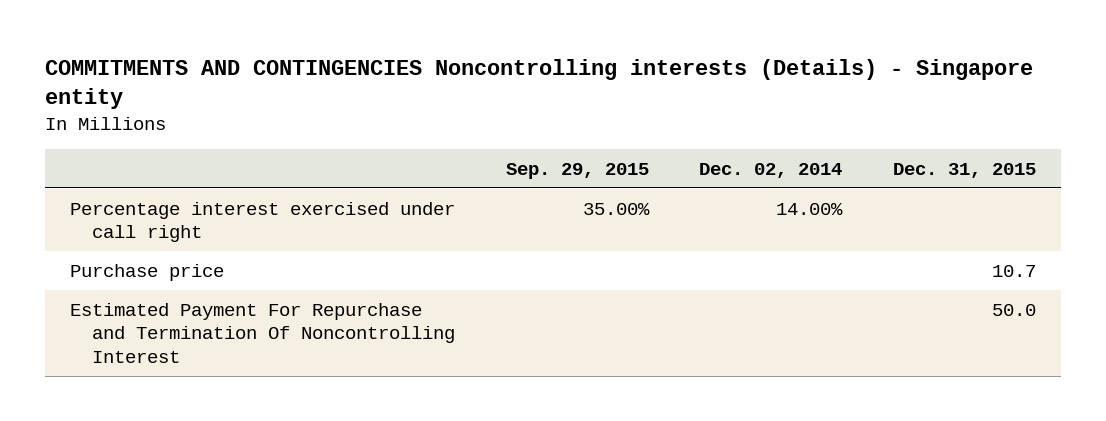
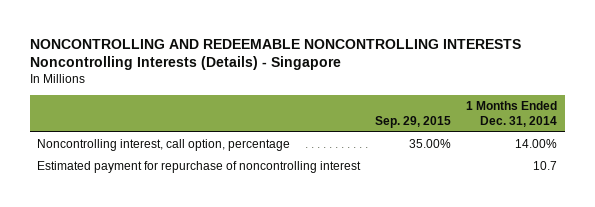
[44,58,1033,110] COMMITMENTS AND CONTINGENCIES Noncontrolling interests (Details) - Singapore entity -> [29,38,521,71] NONCONTROLLING AND REDEEMABLE NONCONTROLLING INTERESTS Noncontrolling Interests (Details) - Singapore
[699,162,843,178] Dec. 02, 2014 -> none
[893,162,1037,178] Dec. 31, 2015 -> none
none -> [466,101,558,128] 1 Months Ended Dec. 31, 2014
[70,302,456,364] Estimated Payment For Repurchase and Termination Of Noncontrolling Interest -> none
[70,201,456,243] Percentage interest exercised under call right -> [37,138,291,151] Noncontrolling interest, call option, percentage
[70,263,225,281] Purchase price -> [37,160,362,173] Estimated payment for repurchase of noncontrolling interest

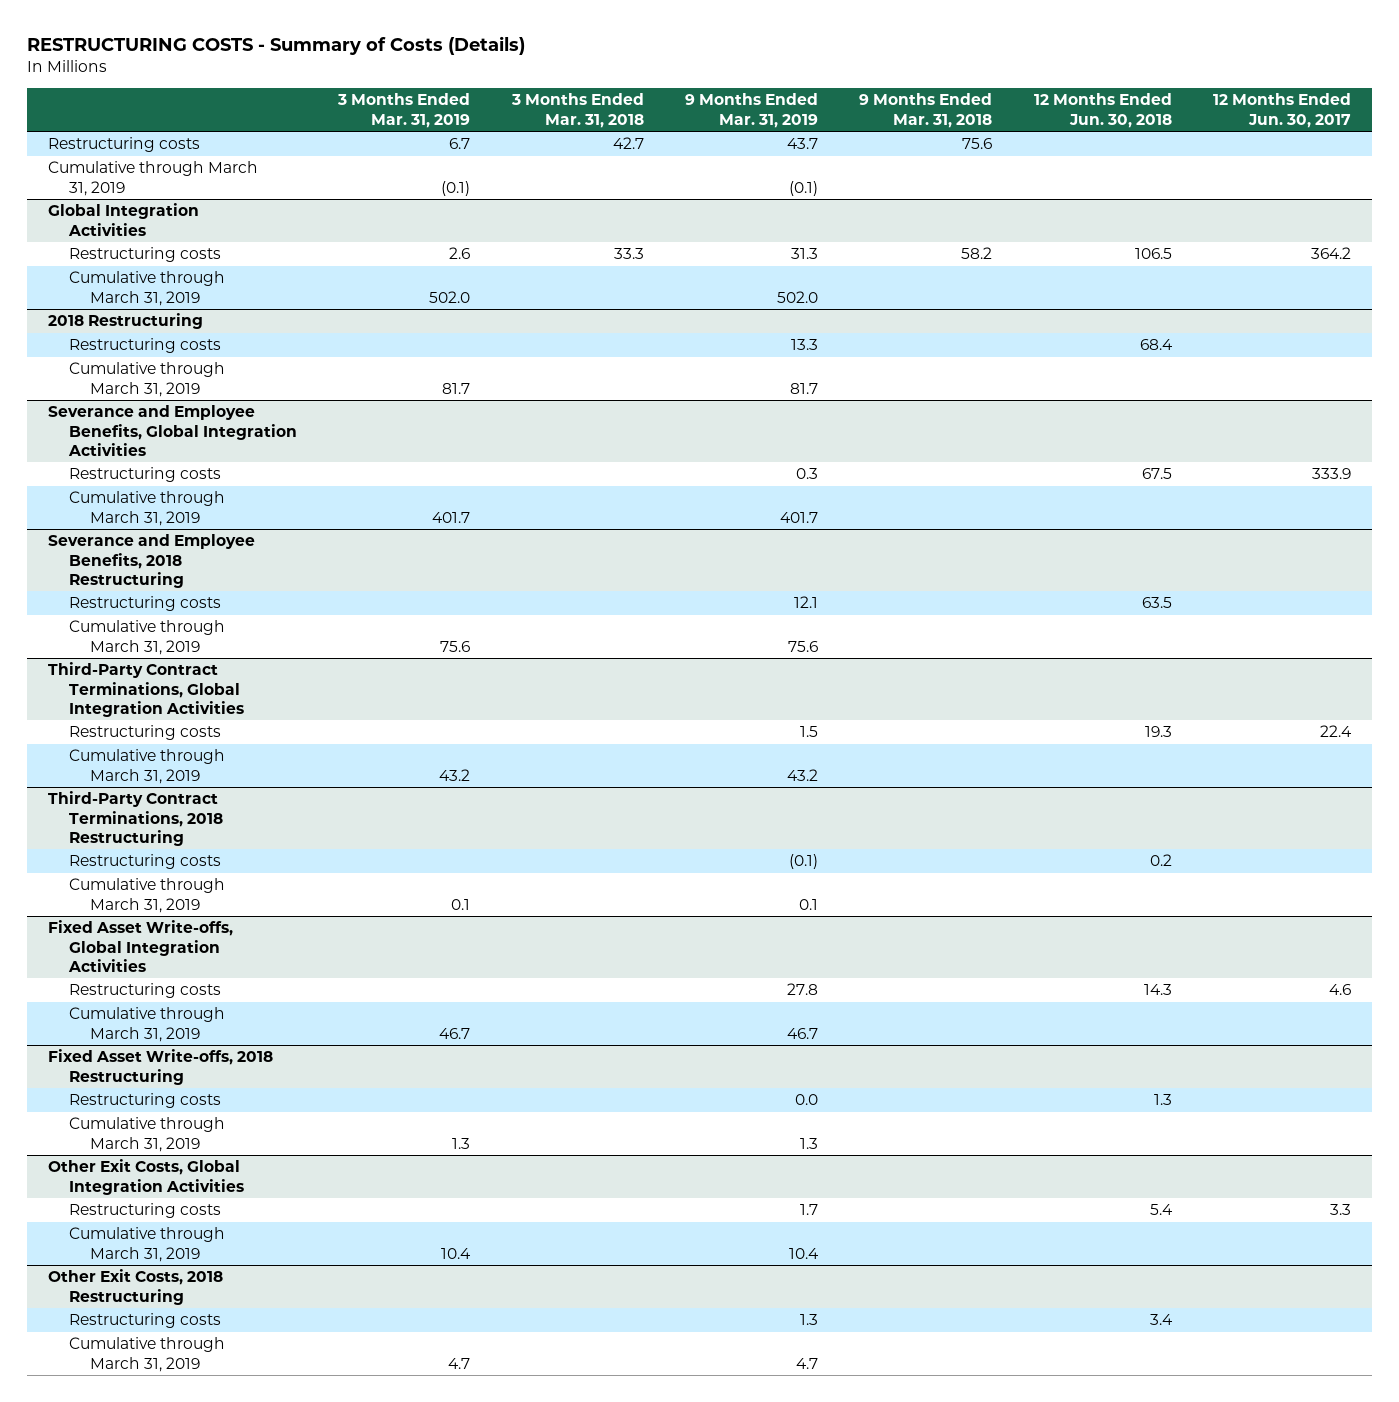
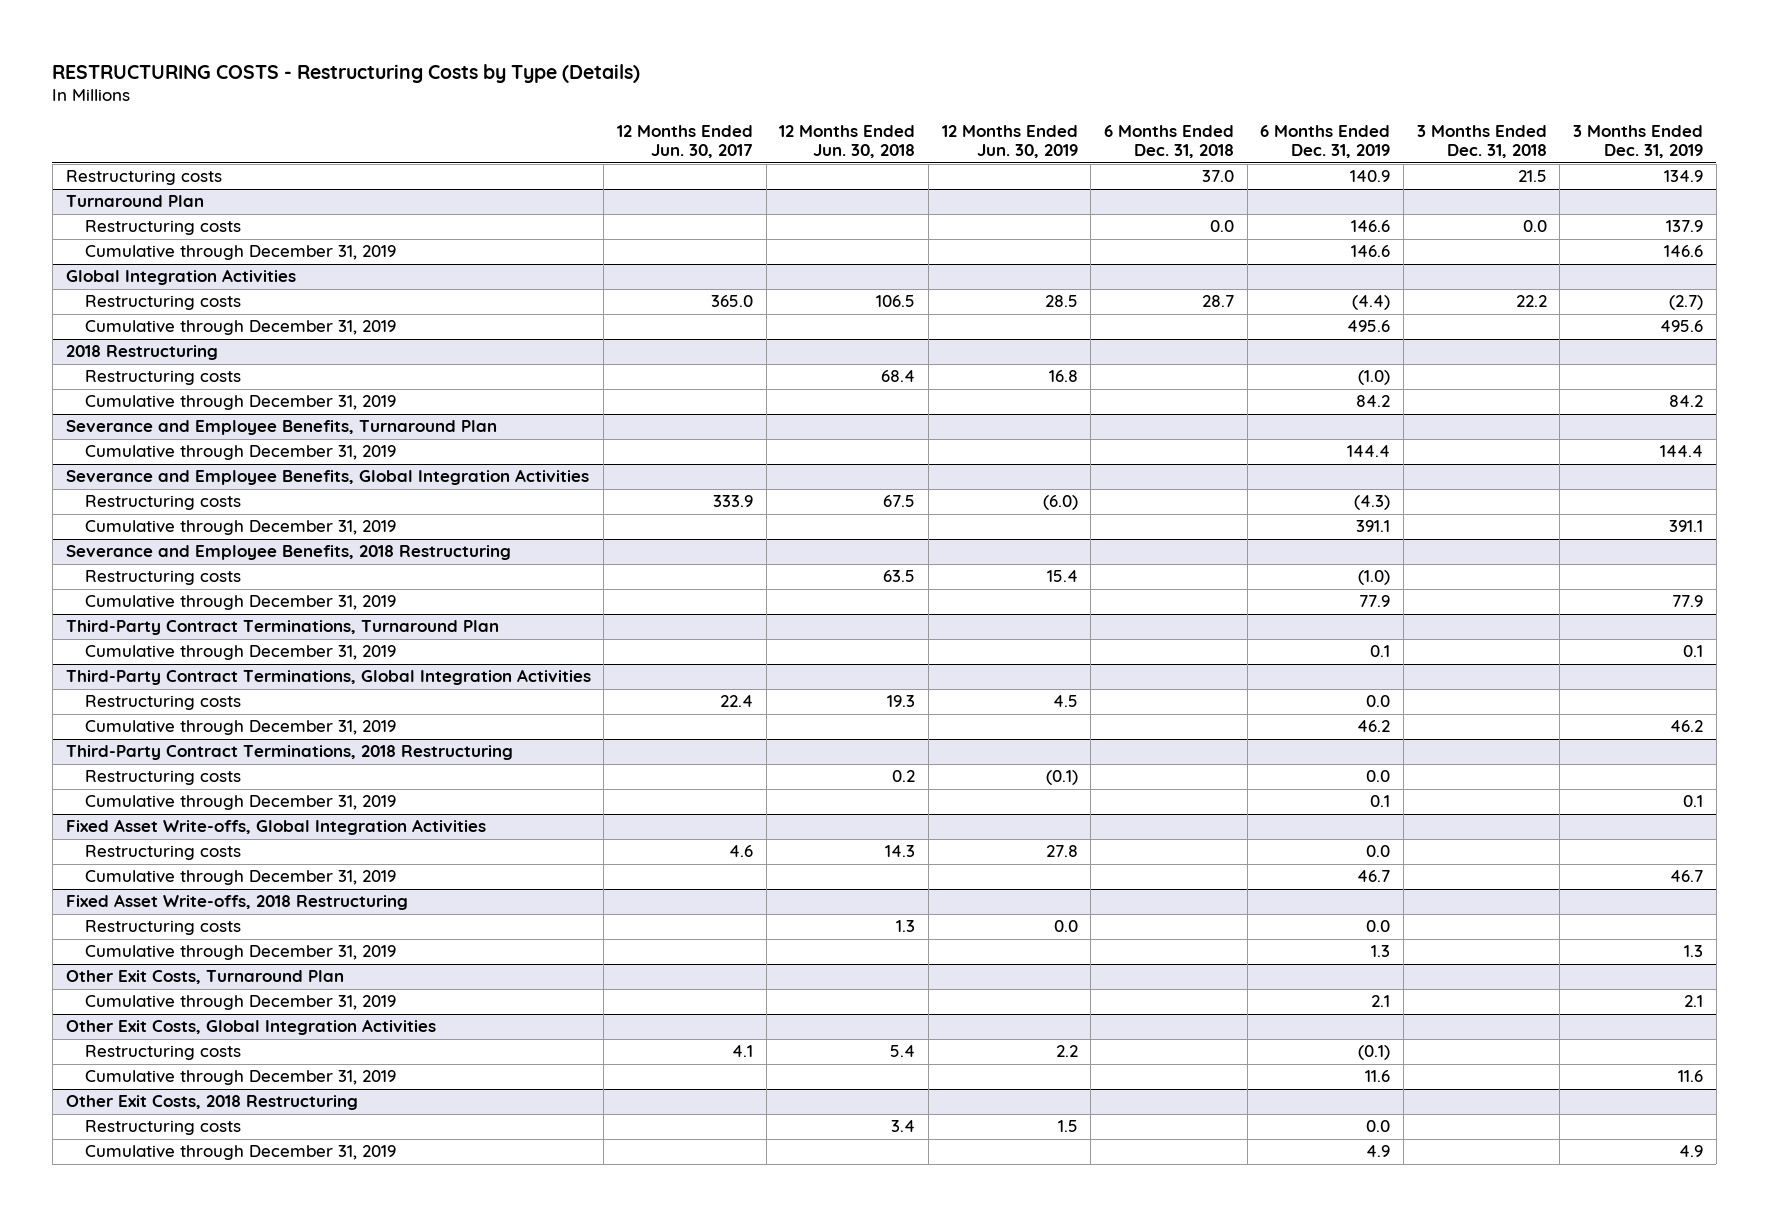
[27,36,526,56] RESTRUCTURING COSTS - Summary of Costs (Details) -> [52,63,641,83] RESTRUCTURING COSTS - Restructuring Costs by Type (Details)
[337,93,471,128] 3 Months Ended Mar. 31, 2019 -> none
[510,93,644,128] 3 Months Ended Mar. 31, 2018 -> none
[685,93,819,128] 9 Months Ended Mar. 31, 2019 -> none
[859,93,993,128] 9 Months Ended Mar. 31, 2018 -> none
none -> [941,124,1078,159] 12 Months Ended Jun. 30, 2019
none -> [1104,124,1235,159] 6 Months Ended Dec. 31, 2018
none -> [1260,124,1391,159] 6 Months Ended Dec. 31, 2019
none -> [1416,124,1547,159] 3 Months Ended Dec. 31, 2018
none -> [1573,124,1704,159] 3 Months Ended Dec. 31, 2019
[47,161,258,196] Cumulative through March 31, 2019 -> none
none -> [65,195,204,208] Turnaround Plan
none -> [85,220,242,236] Restructuring costs
none -> [85,245,397,261] Cumulative through December 31, 2019
[1311,247,1352,260] 364.2 -> [710,295,753,308] 365.0
[68,271,225,306] Cumulative through March 31, 2019 -> [85,320,397,336] Cumulative through December 31, 2019
[68,362,225,397] Cumulative through March 31, 2019 -> [85,395,397,411] Cumulative through December 31, 2019
none -> [65,420,497,436] Severance and Employee Benefits, Turnaround Plan
none -> [85,445,397,461] Cumulative through December 31, 2019
[68,491,225,526] Cumulative through March 31, 2019 -> [85,520,397,536] Cumulative through December 31, 2019
[68,620,225,655] Cumulative through March 31, 2019 -> [85,595,397,611] Cumulative through December 31, 2019
none -> [65,620,499,636] Third-Party Contract Terminations, Turnaround Plan
none -> [85,645,397,661] Cumulative through December 31, 2019
[68,749,225,784] Cumulative through March 31, 2019 -> [85,720,397,736] Cumulative through December 31, 2019
[68,878,225,913] Cumulative through March 31, 2019 -> [85,795,397,811] Cumulative through December 31, 2019
[68,1007,225,1042] Cumulative through March 31, 2019 -> [85,870,397,886] Cumulative through December 31, 2019
[68,1117,225,1152] Cumulative through March 31, 2019 -> [85,945,397,961] Cumulative through December 31, 2019
none -> [65,970,344,985] Other Exit Costs, Turnaround Plan
none -> [85,995,397,1011] Cumulative through December 31, 2019
[1330,1204,1352,1216] 3.3 -> [731,1045,753,1058] 4.1
[68,1227,225,1262] Cumulative through March 31, 2019 -> [85,1070,397,1086] Cumulative through December 31, 2019
[68,1337,225,1372] Cumulative through March 31, 2019 -> [85,1145,397,1161] Cumulative through December 31, 2019

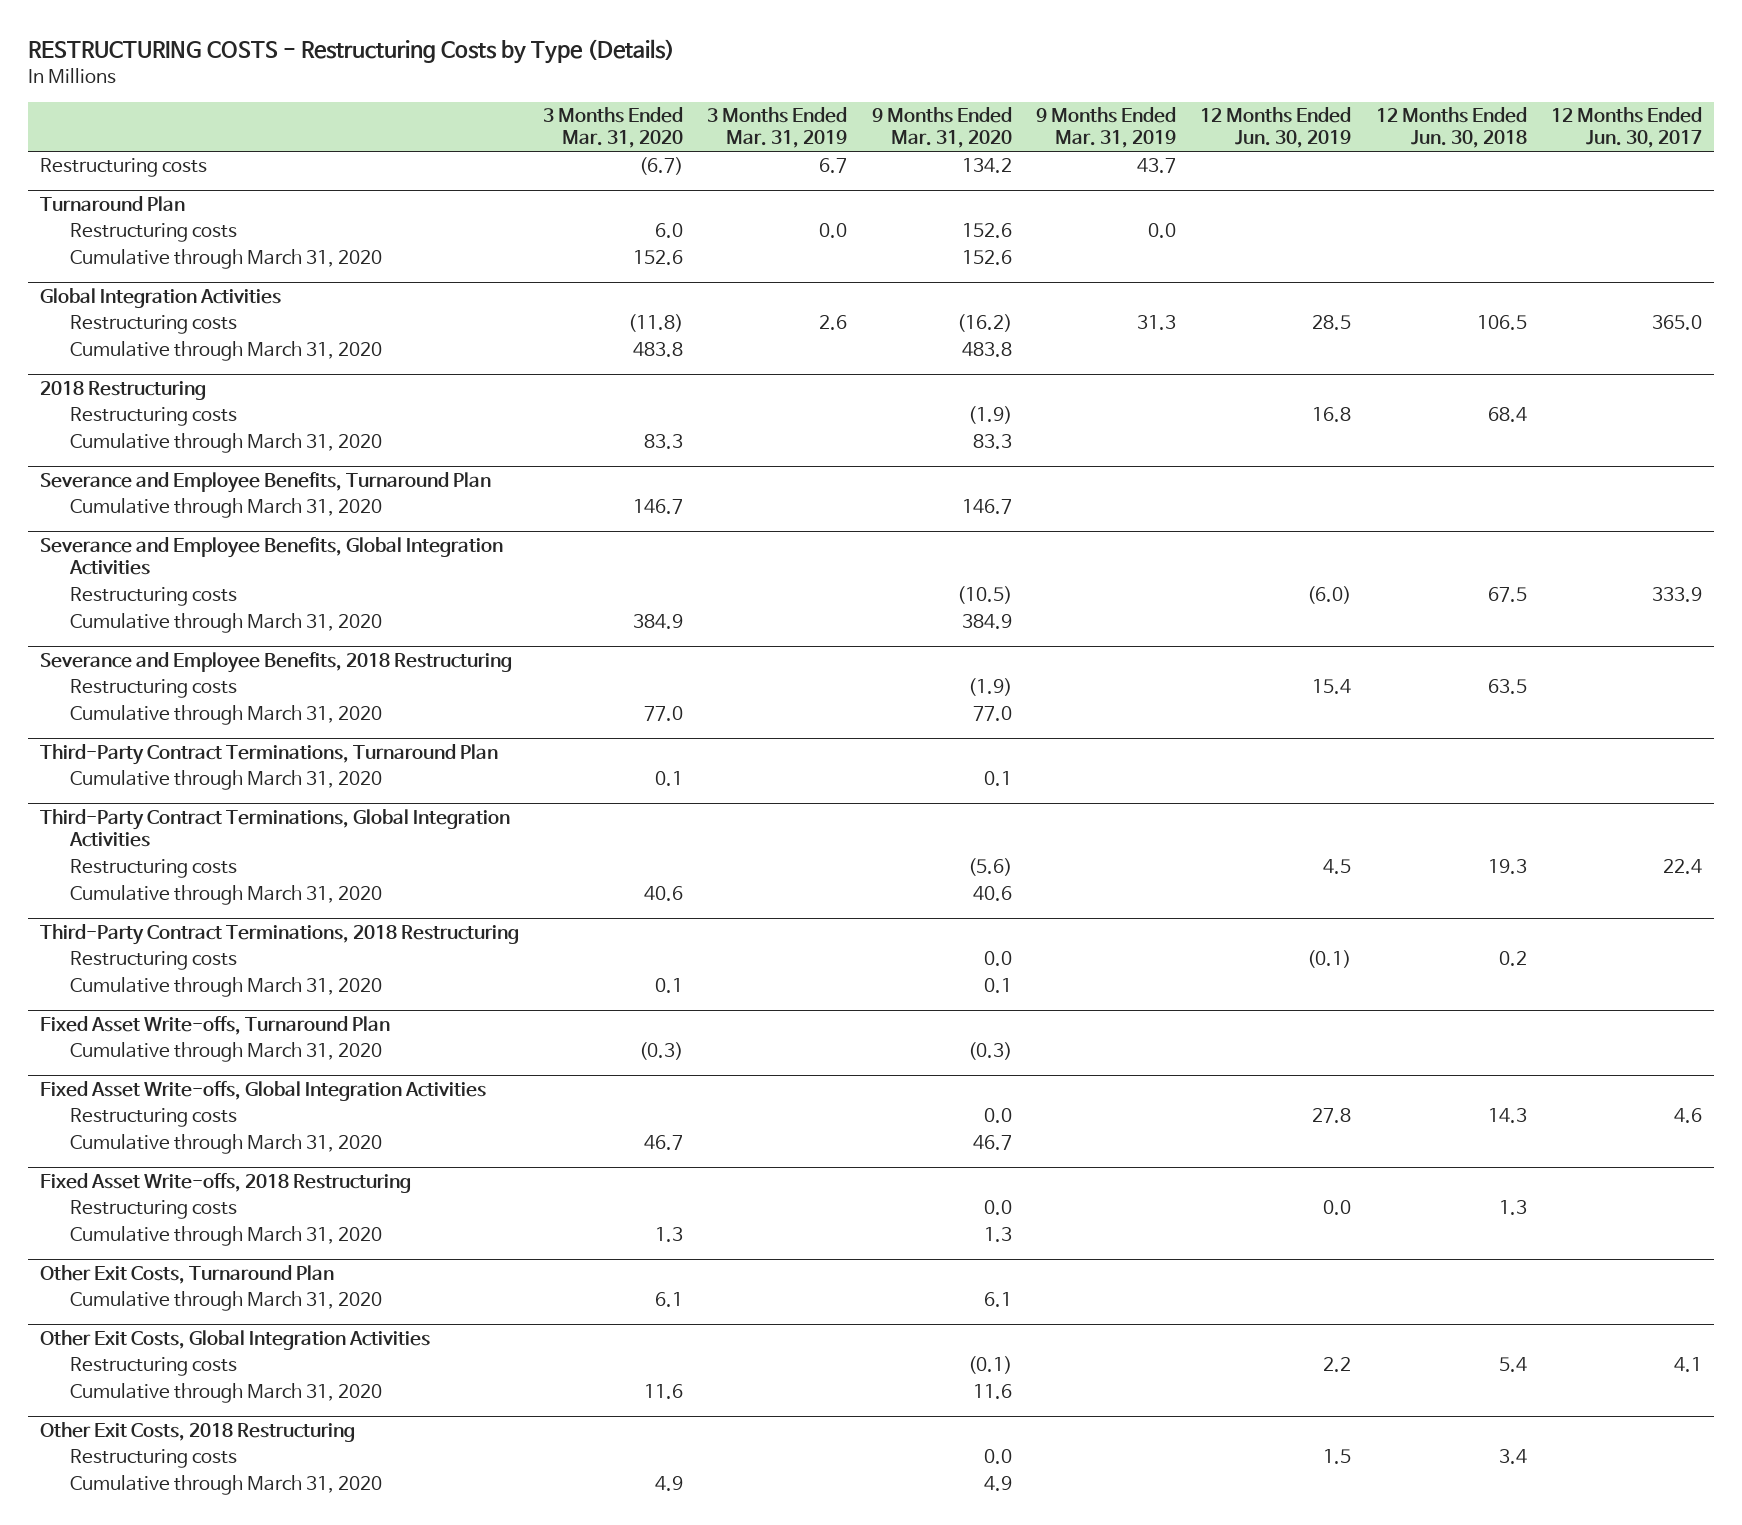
[1104,124,1235,159] 6 Months Ended Dec. 31, 2018 -> none
[1260,124,1391,159] 6 Months Ended Dec. 31, 2019 -> none
[1416,124,1547,159] 3 Months Ended Dec. 31, 2018 -> none
[1573,124,1704,159] 3 Months Ended Dec. 31, 2019 -> none
none -> [543,107,684,149] 3 Months Ended Mar. 31, 2020
none -> [707,107,848,149] 3 Months Ended Mar. 31, 2019
none -> [871,107,1012,149] 9 Months Ended Mar. 31, 2020
none -> [1036,107,1177,149] 9 Months Ended Mar. 31, 2019
[85,245,397,261] Cumulative through December 31, 2019 -> [70,249,383,270] Cumulative through March 31, 2020
[85,320,397,336] Cumulative through December 31, 2019 -> [70,341,383,362] Cumulative through March 31, 2020
[85,395,397,411] Cumulative through December 31, 2019 -> [70,433,383,454] Cumulative through March 31, 2020
[85,445,397,461] Cumulative through December 31, 2019 -> [70,498,383,519] Cumulative through March 31, 2020
[85,520,397,536] Cumulative through December 31, 2019 -> [70,613,383,634] Cumulative through March 31, 2020
[85,595,397,611] Cumulative through December 31, 2019 -> [70,705,383,726] Cumulative through March 31, 2020
[85,645,397,661] Cumulative through December 31, 2019 -> [70,770,383,791] Cumulative through March 31, 2020
[85,720,397,736] Cumulative through December 31, 2019 -> [70,885,383,906] Cumulative through March 31, 2020
[85,795,397,811] Cumulative through December 31, 2019 -> [70,977,383,998] Cumulative through March 31, 2020
none -> [39,1015,390,1035] Fixed Asset Write-offs, Turnaround Plan
none -> [70,1042,383,1063] Cumulative through March 31, 2020
[85,870,397,886] Cumulative through December 31, 2019 -> [70,1134,383,1155] Cumulative through March 31, 2020
[85,945,397,961] Cumulative through December 31, 2019 -> [70,1226,383,1247] Cumulative through March 31, 2020
[85,995,397,1011] Cumulative through December 31, 2019 -> [70,1291,383,1312] Cumulative through March 31, 2020
[85,1070,397,1086] Cumulative through December 31, 2019 -> [70,1383,383,1404] Cumulative through March 31, 2020
[85,1145,397,1161] Cumulative through December 31, 2019 -> [70,1475,383,1496] Cumulative through March 31, 2020

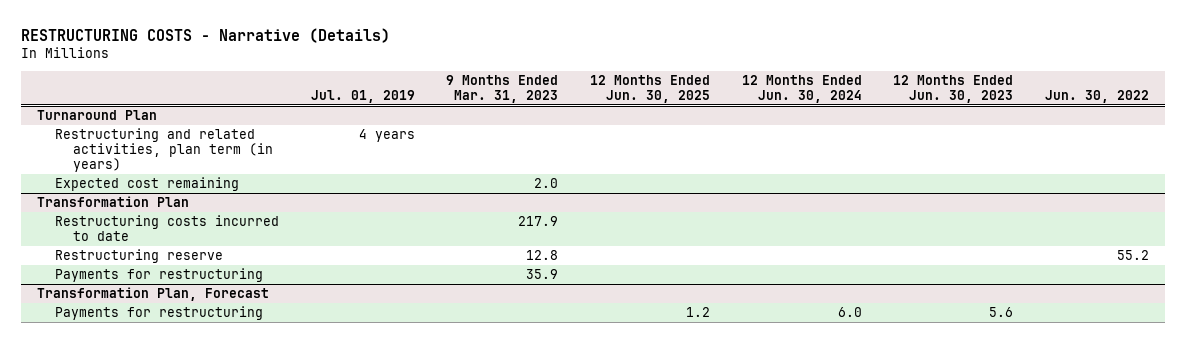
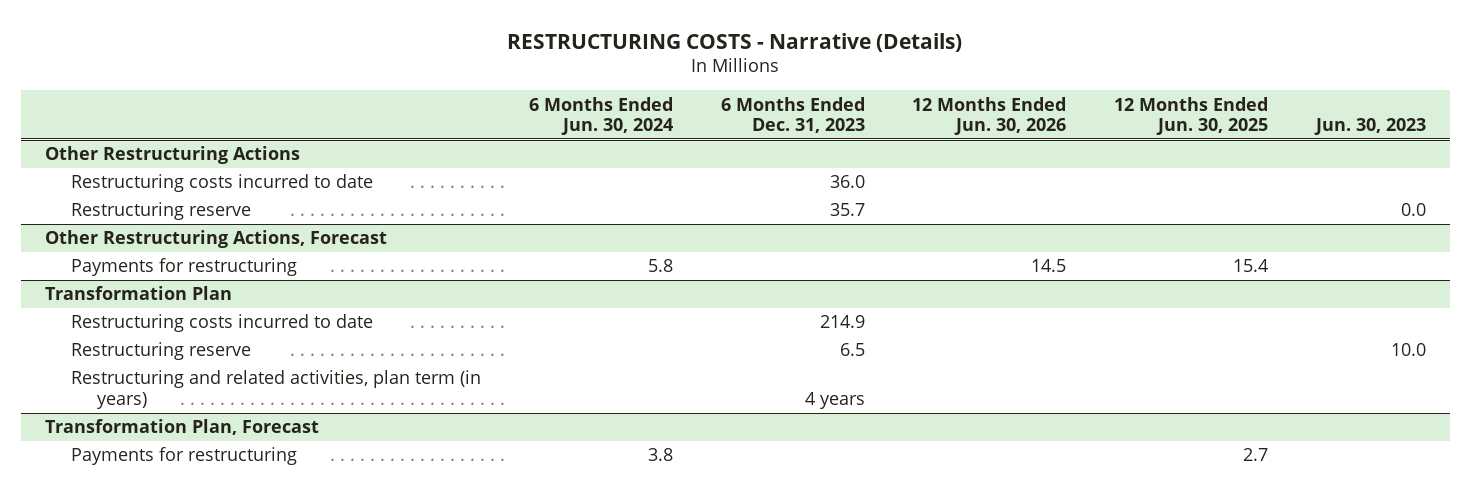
[310,89,415,103] Jul. 01, 2019 -> none
[446,74,559,103] 9 Months Ended Mar. 31, 2023 -> none
[741,74,862,103] 12 Months Ended Jun. 30, 2024 -> none
[893,74,1014,103] 12 Months Ended Jun. 30, 2023 -> none
[1044,89,1149,103] Jun. 30, 2022 -> none
none -> [528,96,673,135] 6 Months Ended Jun. 30, 2024
none -> [720,96,865,133] 6 Months Ended Dec. 31, 2023
none -> [912,96,1067,135] 12 Months Ended Jun. 30, 2026
none -> [1313,117,1426,135] Jun. 30, 2023
[36,110,157,121] Turnaround Plan -> none
[54,128,274,173] Restructuring and related activities, plan term (in years) -> none
[54,177,239,192] Expected cost remaining -> none
none -> [45,146,301,165] Other Restructuring Actions
none -> [71,174,374,193] Restructuring costs incurred to date
none -> [71,202,252,221] Restructuring reserve
none -> [45,230,388,249] Other Restructuring Actions, Forecast
none -> [71,258,298,277] Payments for restructuring
[54,268,263,283] Payments for restructuring -> none
none -> [71,370,482,409] Restructuring and related activities, plan term (in years)
[685,307,710,318] 1.2 -> [1243,448,1269,462] 2.7

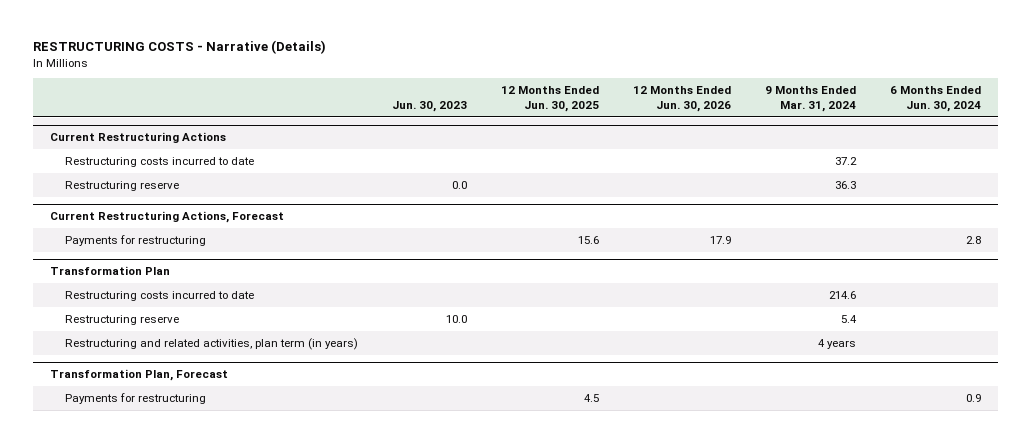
[720,96,865,133] 6 Months Ended Dec. 31, 2023 -> none
none -> [765,85,857,112] 9 Months Ended Mar. 31, 2024
[45,146,301,165] Other Restructuring Actions -> none
[71,174,374,193] Restructuring costs incurred to date -> none
[71,202,252,221] Restructuring reserve -> none
none -> [50,132,227,144] Current Restructuring Actions
none -> [64,156,254,167] Restructuring costs incurred to date
none -> [64,180,179,191] Restructuring reserve
[45,230,388,249] Other Restructuring Actions, Forecast -> [50,211,285,224] Current Restructuring Actions, Forecast
[647,259,673,273] 5.8 -> [966,235,982,244] 2.8
[1031,259,1067,273] 14.5 -> [709,235,731,244] 17.9
[1233,259,1269,273] 15.4 -> [577,235,599,244] 15.6
[647,448,673,462] 3.8 -> [966,393,982,402] 0.9
[1243,448,1269,462] 2.7 -> [583,393,599,402] 4.5

